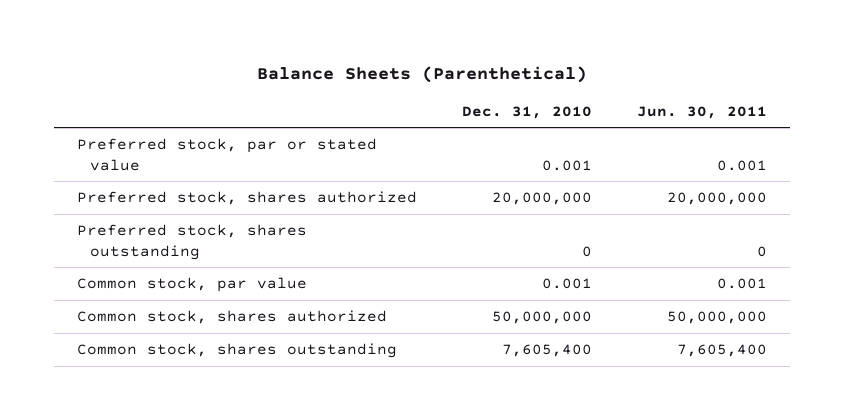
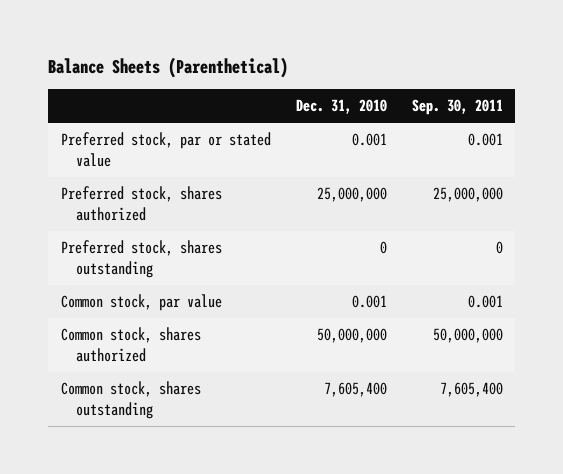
[637,105,768,119] Jun. 30, 2011 -> none
none -> [411,99,503,116] Sep. 30, 2011
[491,192,592,206] 20,000,000 -> [316,187,387,203] 25,000,000

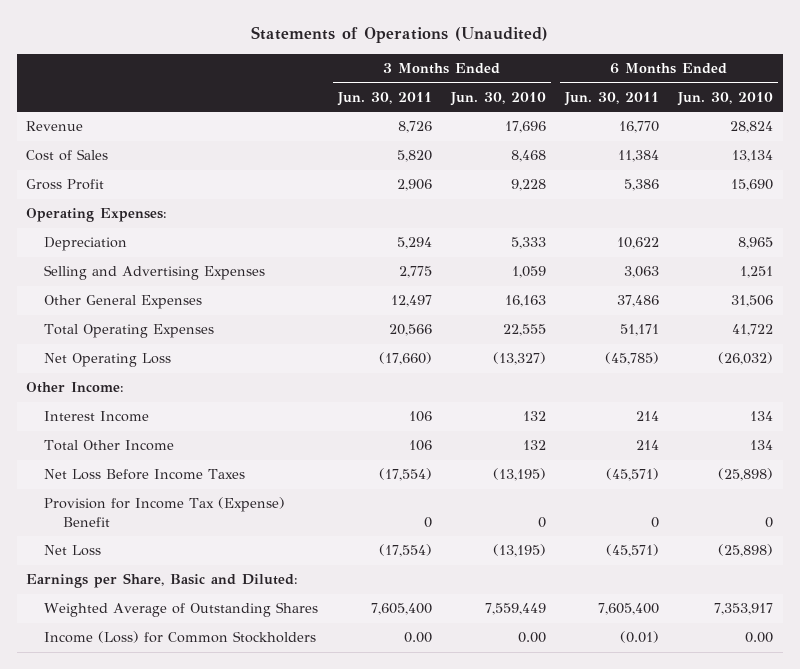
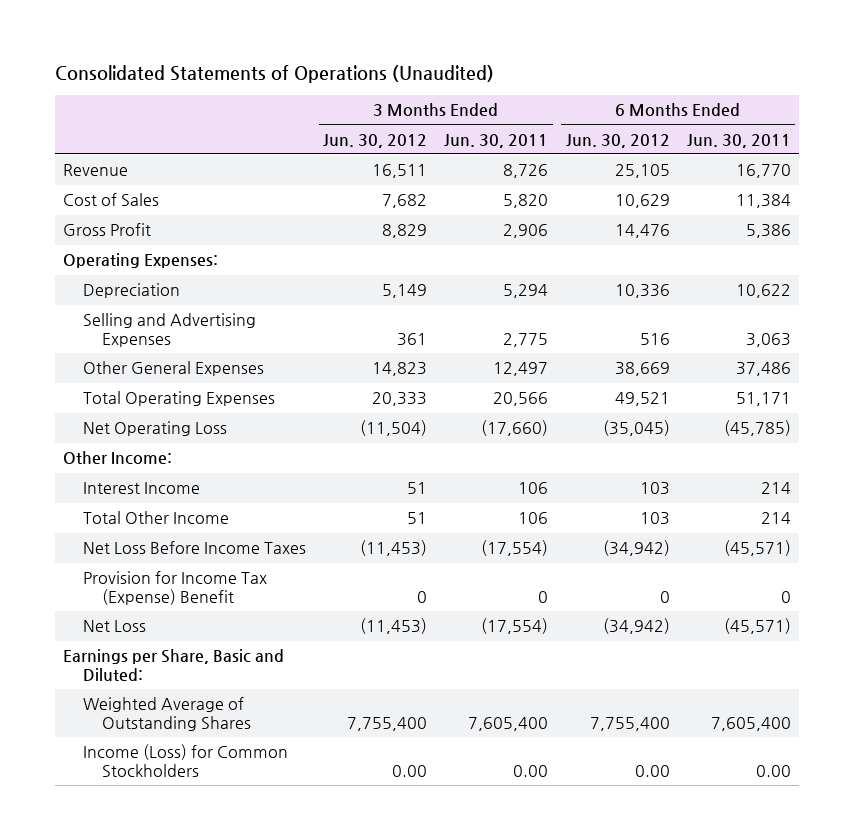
[250,26,548,44] Statements of Operations (Unaudited) -> [54,65,494,84] Consolidated Statements of Operations (Unaudited)
[449,91,546,106] Jun. 30, 2010 -> none
[677,91,774,106] Jun. 30, 2010 -> none
none -> [323,133,428,148] Jun. 30, 2012
none -> [565,133,670,148] Jun. 30, 2012
[620,631,660,644] (0.01) -> [755,764,791,777] 0.00

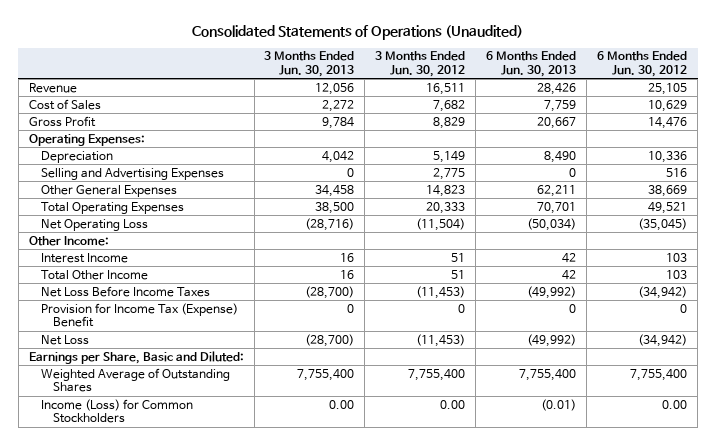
[444,133,549,148] Jun. 30, 2011 -> none
[686,133,791,148] Jun. 30, 2011 -> none
none -> [264,51,355,77] 3 Months Ended Jun. 30, 2013
none -> [486,51,577,77] 6 Months Ended Jun. 30, 2013
[397,332,428,346] 361 -> [433,167,466,180] 2,775

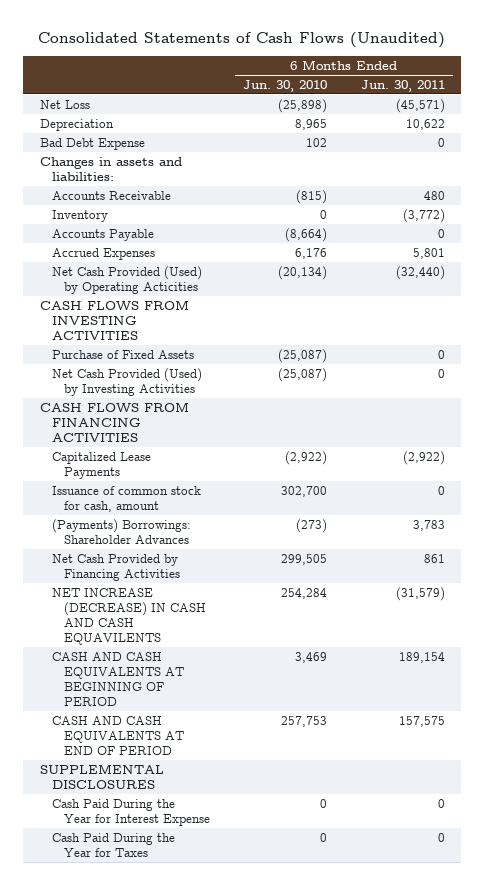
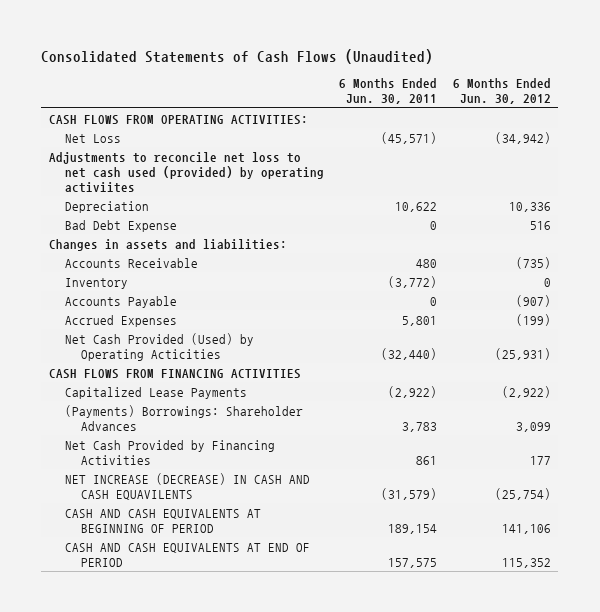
[243,79,328,92] Jun. 30, 2010 -> none
none -> [452,78,551,105] 6 Months Ended Jun. 30, 2012
none -> [49,114,309,125] CASH FLOWS FROM OPERATING ACTIVITIES:
none -> [49,151,324,193] Adjustments to reconcile net loss to net cash used (provided) by operating activiites
[39,299,189,341] CASH FLOWS FROM INVESTING ACTIVITIES -> none
[51,349,194,359] Purchase of Fixed Assets -> none
[51,367,202,396] Net Cash Provided (Used) by Investing Activities -> none
[51,485,201,512] Issuance of common stock for cash, amount -> none
[39,763,164,789] SUPPLEMENTAL DISCLOSURES -> none
[51,798,211,826] Cash Paid During the Year for Interest Expense -> none
[51,832,175,857] Cash Paid During the Year for Taxes -> none

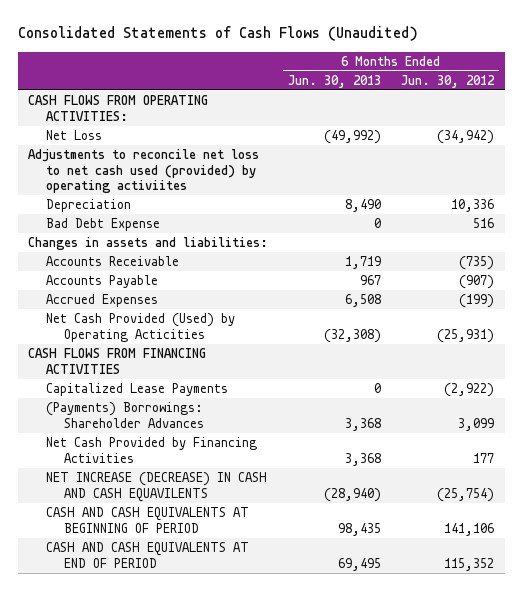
[339,78,438,105] 6 Months Ended Jun. 30, 2011 -> none
none -> [288,74,382,88] Jun. 30, 2013
[64,277,128,289] Inventory -> none

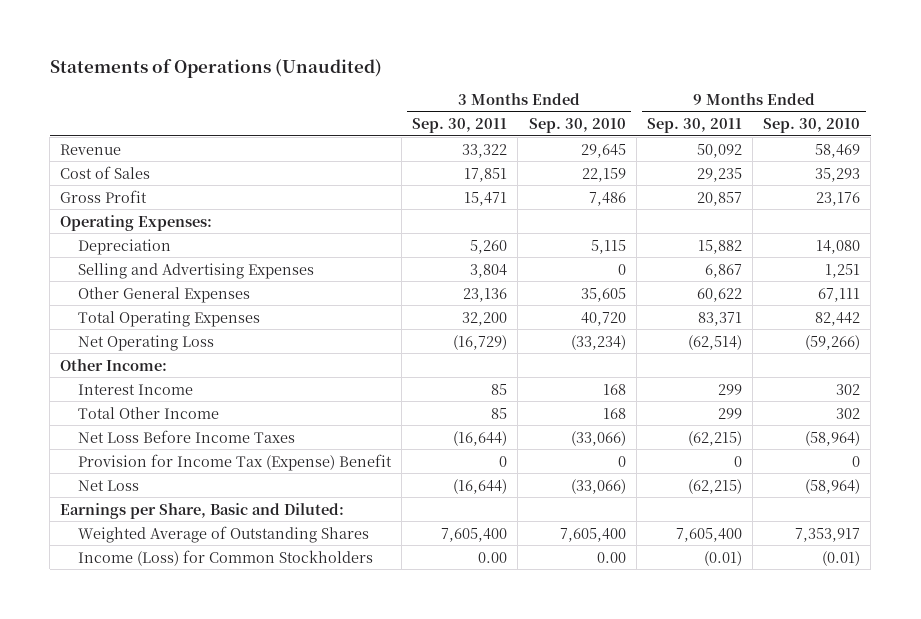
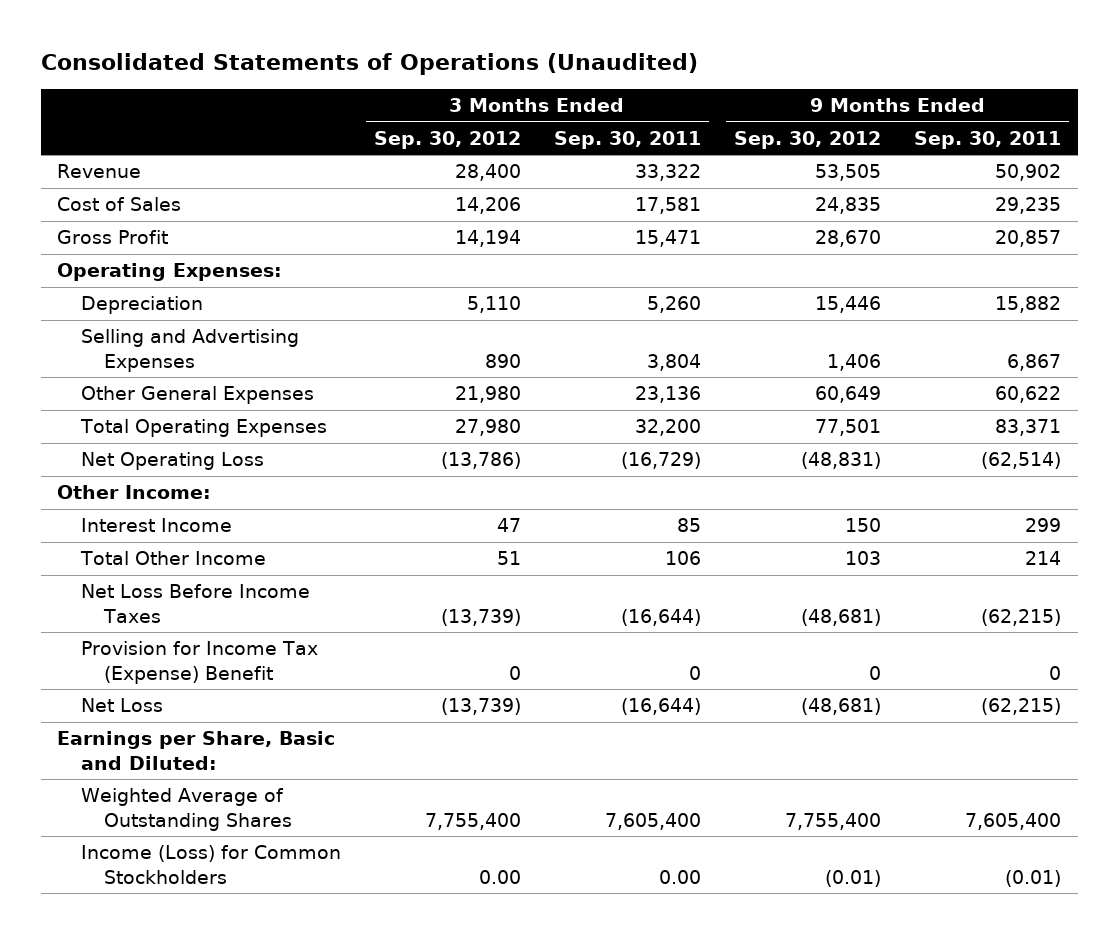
[49,58,382,78] Statements of Operations (Unaudited) -> [40,52,698,75] Consolidated Statements of Operations (Unaudited)
[528,118,626,134] Sep. 30, 2010 -> none
[763,118,861,134] Sep. 30, 2010 -> none
none -> [373,130,521,149] Sep. 30, 2012
none -> [734,130,882,149] Sep. 30, 2012
[696,143,742,158] 50,092 -> [995,164,1062,182] 50,902
[464,167,508,182] 17,851 -> [634,197,701,215] 17,581
[491,407,508,419] 85 -> [664,551,701,566] 106
[717,407,742,419] 299 -> [1025,551,1062,566] 214

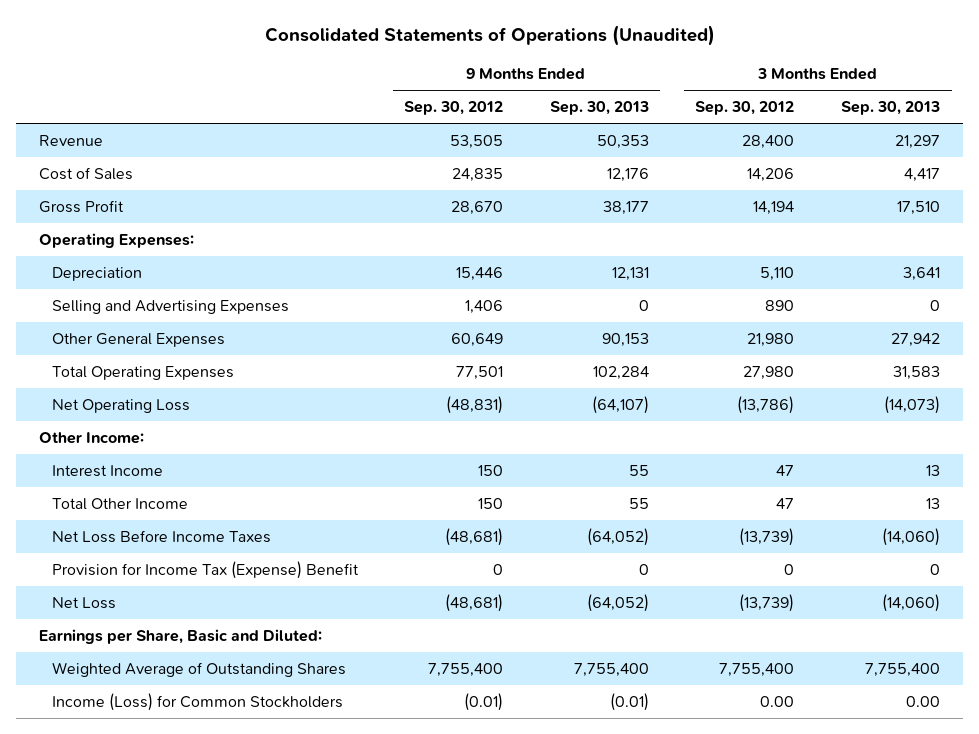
[553,130,701,149] Sep. 30, 2011 -> none
[914,130,1062,149] Sep. 30, 2011 -> none
none -> [549,101,649,116] Sep. 30, 2013
none -> [841,101,941,116] Sep. 30, 2013
[496,551,521,566] 51 -> [776,497,795,509] 47
[845,551,882,566] 103 -> [478,497,504,509] 150

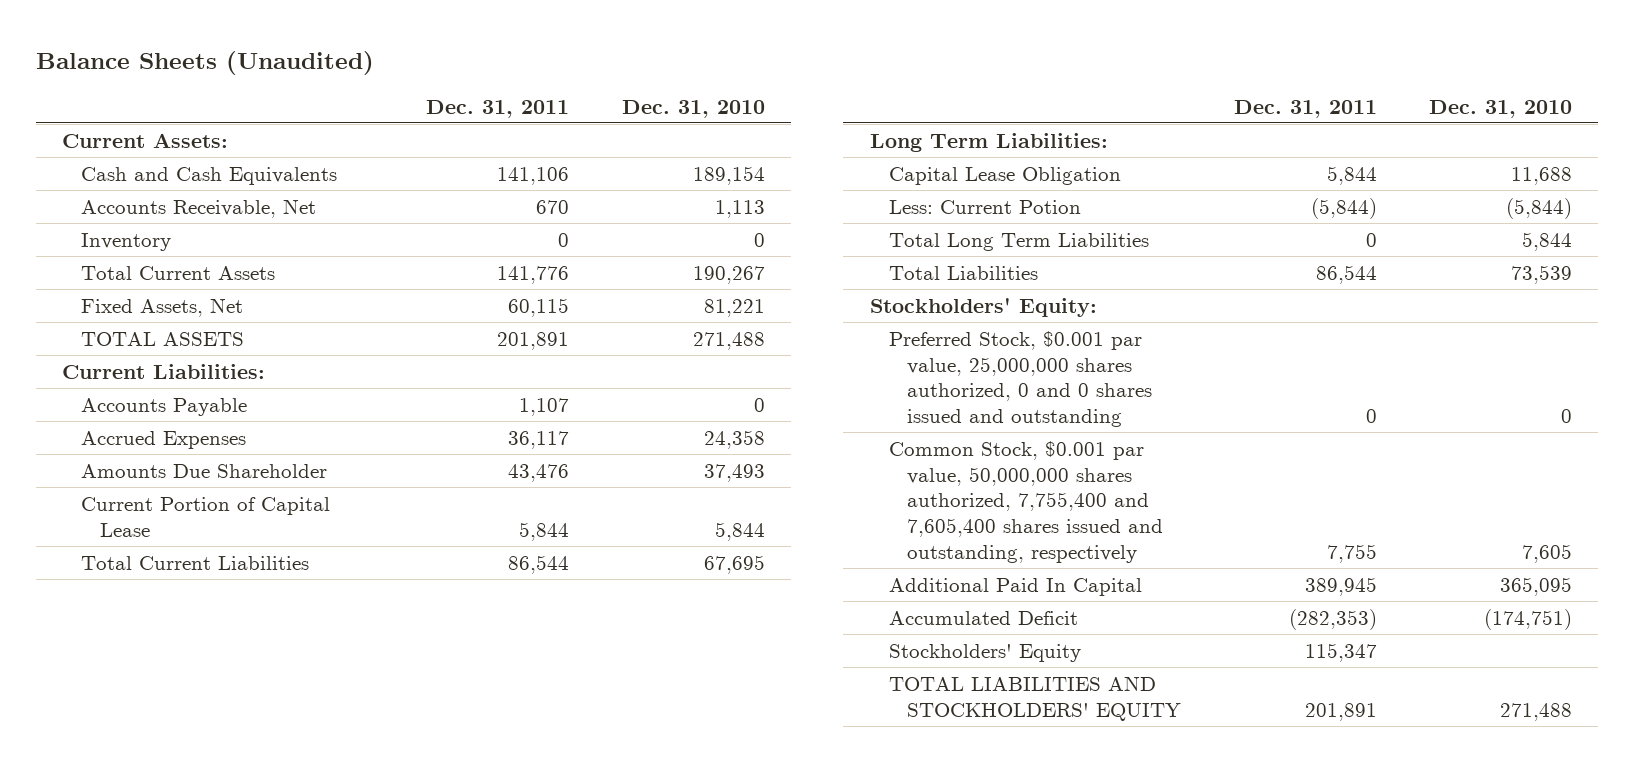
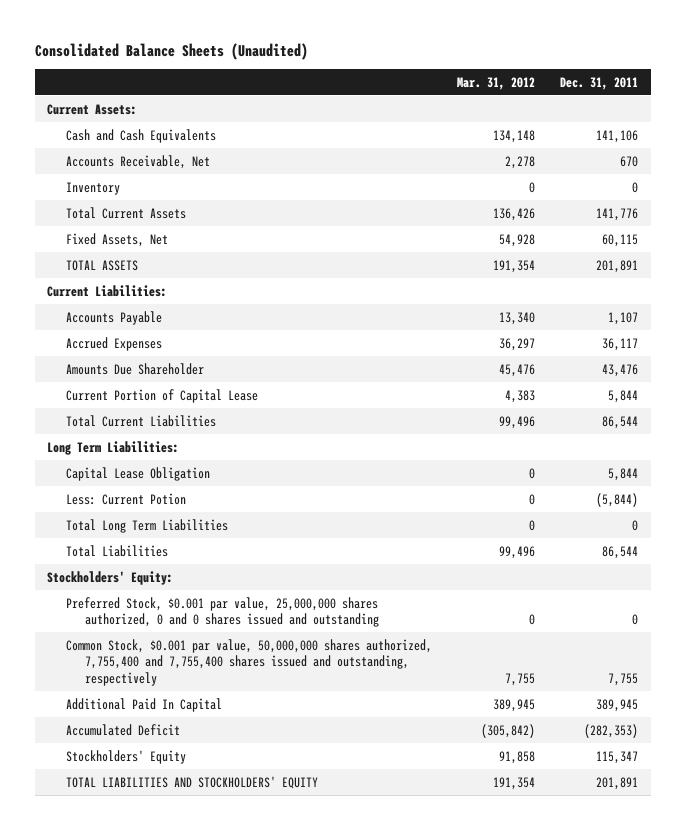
[36,50,375,75] Balance Sheets (Unaudited) -> [34,42,308,60] Consolidated Balance Sheets (Unaudited)
[621,99,765,118] Dec. 31, 2010 -> none
none -> [457,76,536,90] Mar. 31, 2012
[888,440,1164,563] Common Stock, $0.001 par value, 50,000,000 shares authorized, 7,755,400 and 7,605,400 shares issued and outstanding, respectively -> [66,638,433,687] Common Stock, $0.001 par value, 50,000,000 shares authorized, 7,755,400 and 7,755,400 shares issued and outstanding, respectively

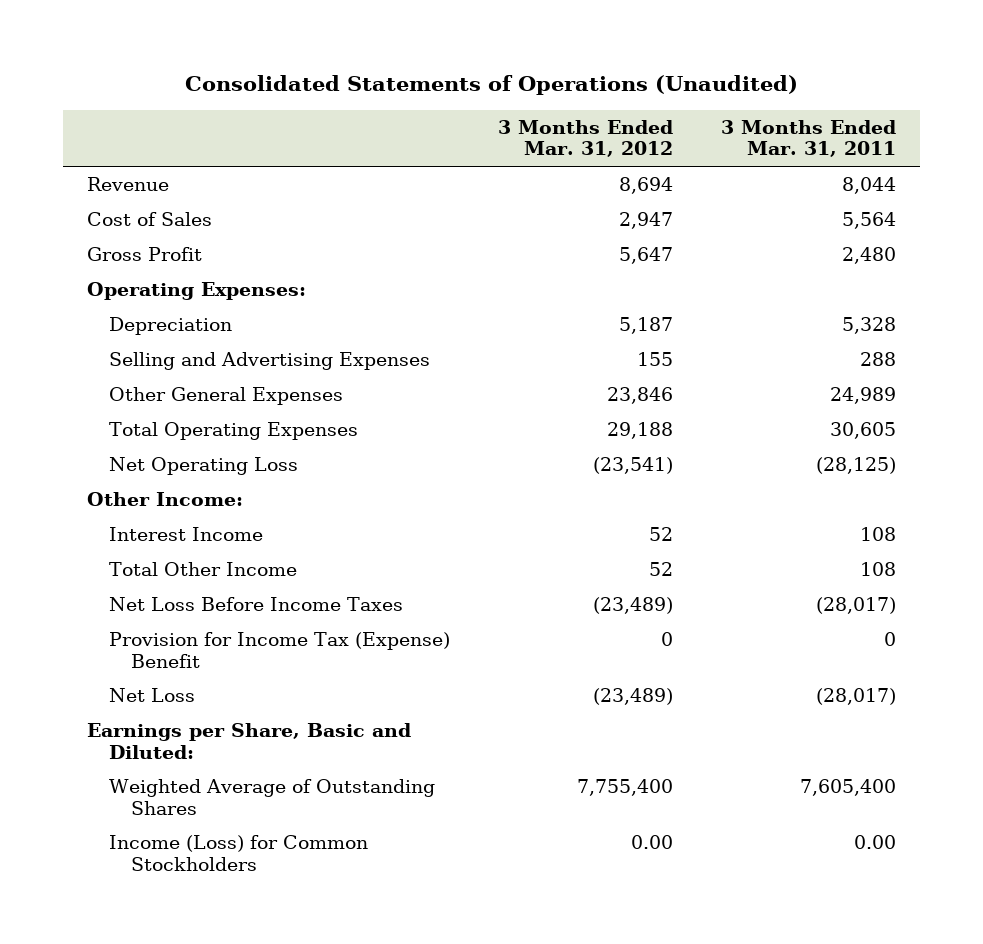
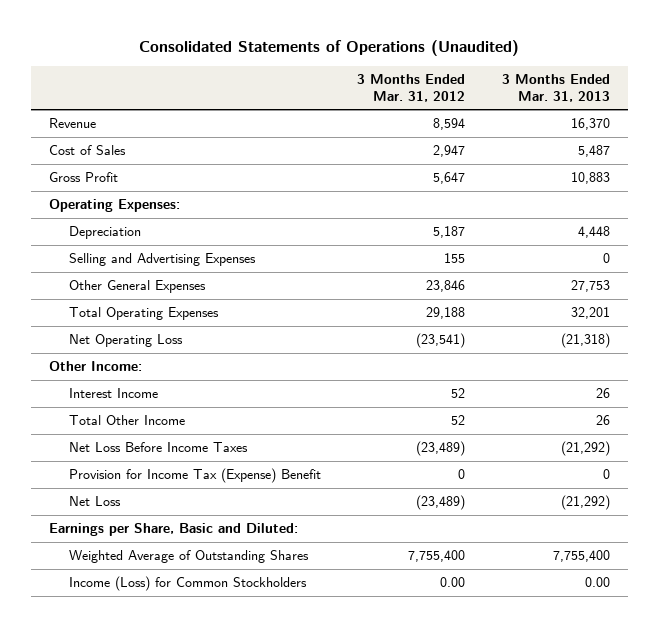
[721,120,897,158] 3 Months Ended Mar. 31, 2011 -> none
none -> [501,73,610,102] 3 Months Ended Mar. 31, 2013
[618,177,673,195] 8,694 -> [433,118,466,131] 8,594

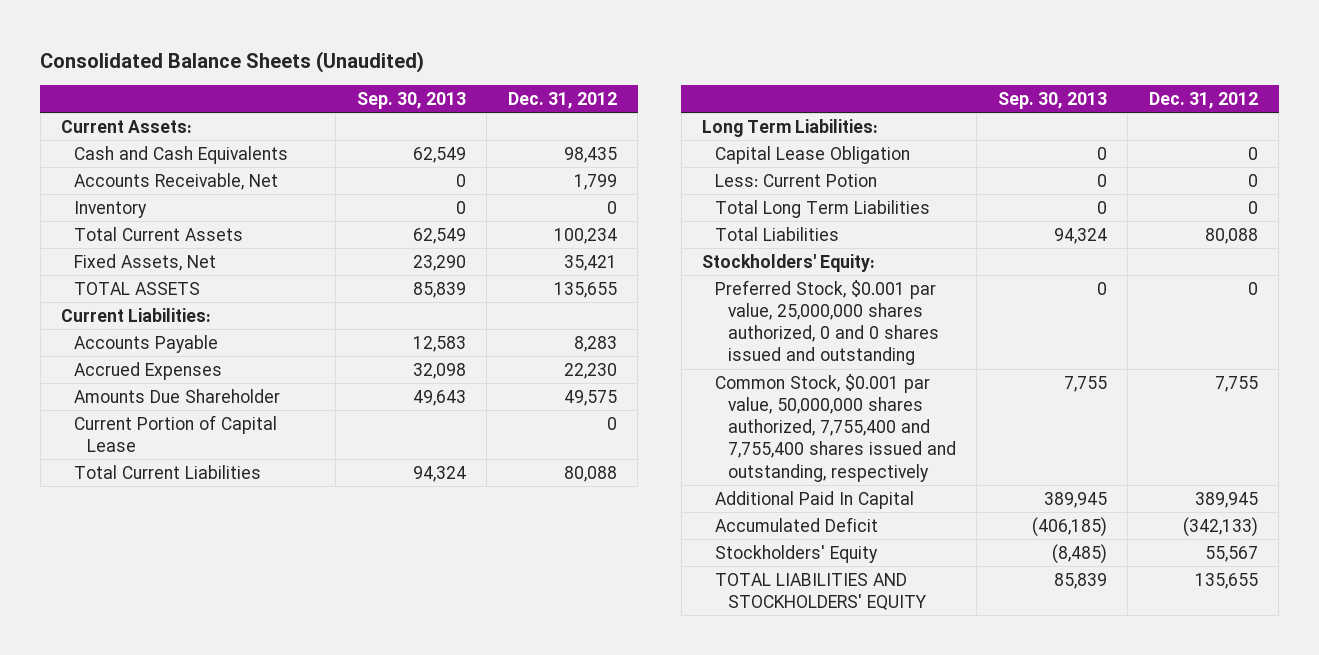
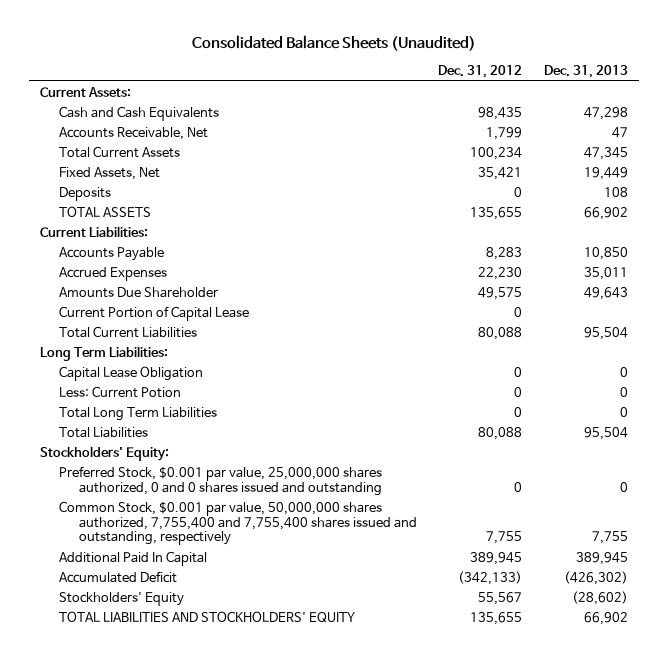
[356,92,466,110] Sep. 30, 2013 -> none
none -> [544,65,629,79] Dec. 31, 2013
[74,200,148,218] Inventory -> none
none -> [59,186,112,201] Deposits

